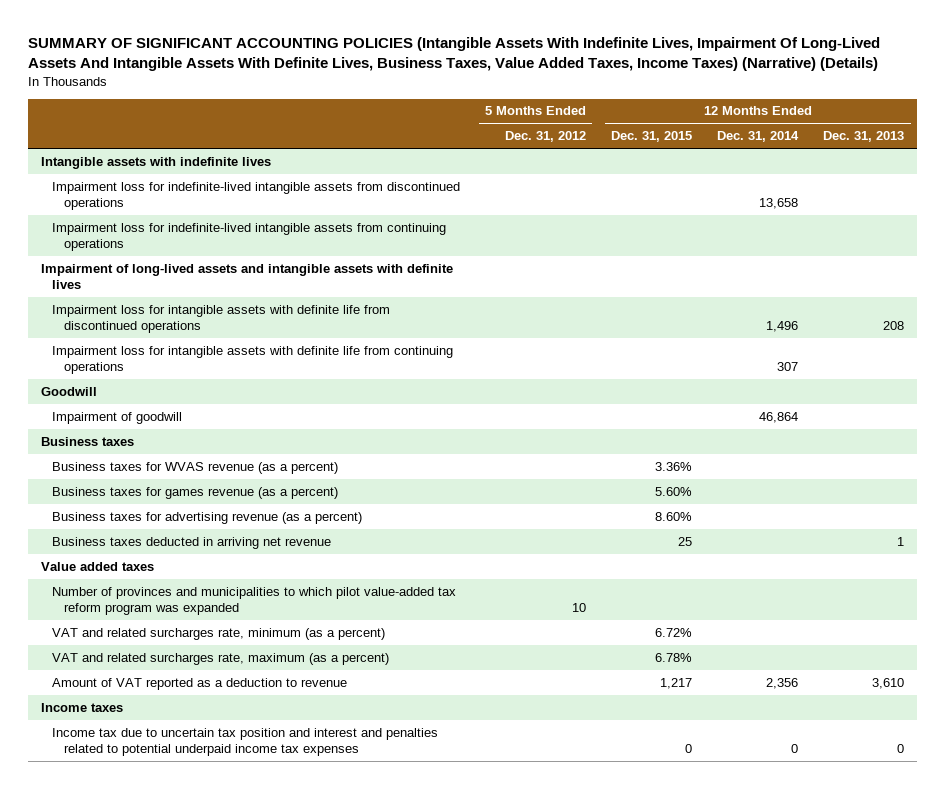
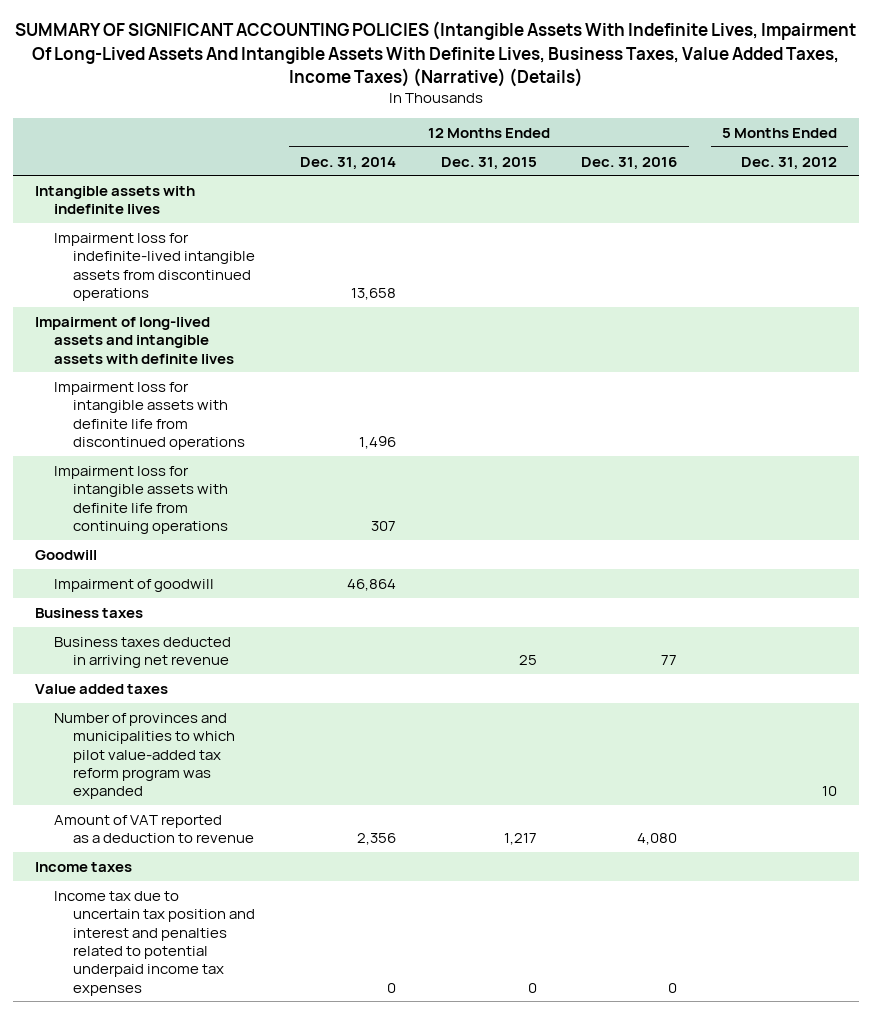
[823,131,905,143] Dec. 31, 2013 -> none
none -> [581,156,678,170] Dec. 31, 2016
[52,222,447,252] Impairment loss for indefinite-lived intangible assets from continuing operations -> none
[52,461,339,474] Business taxes for WVAS revenue (as a percent) -> none
[52,486,339,499] Business taxes for games revenue (as a percent) -> none
[52,511,363,524] Business taxes for advertising revenue (as a percent) -> none
[52,627,386,640] VAT and related surcharges rate, minimum (as a percent) -> none
[52,652,390,665] VAT and related surcharges rate, maximum (as a percent) -> none

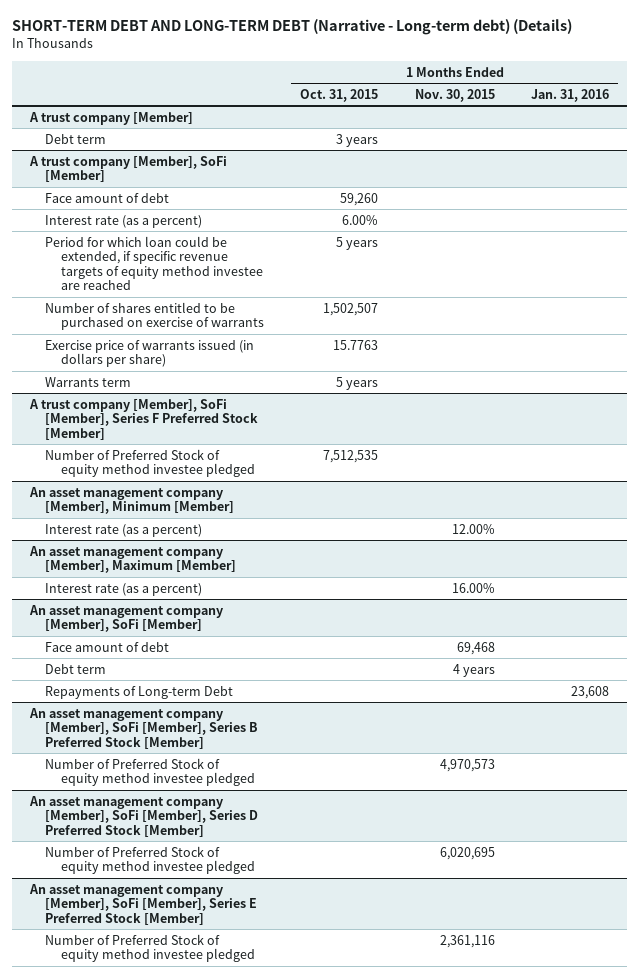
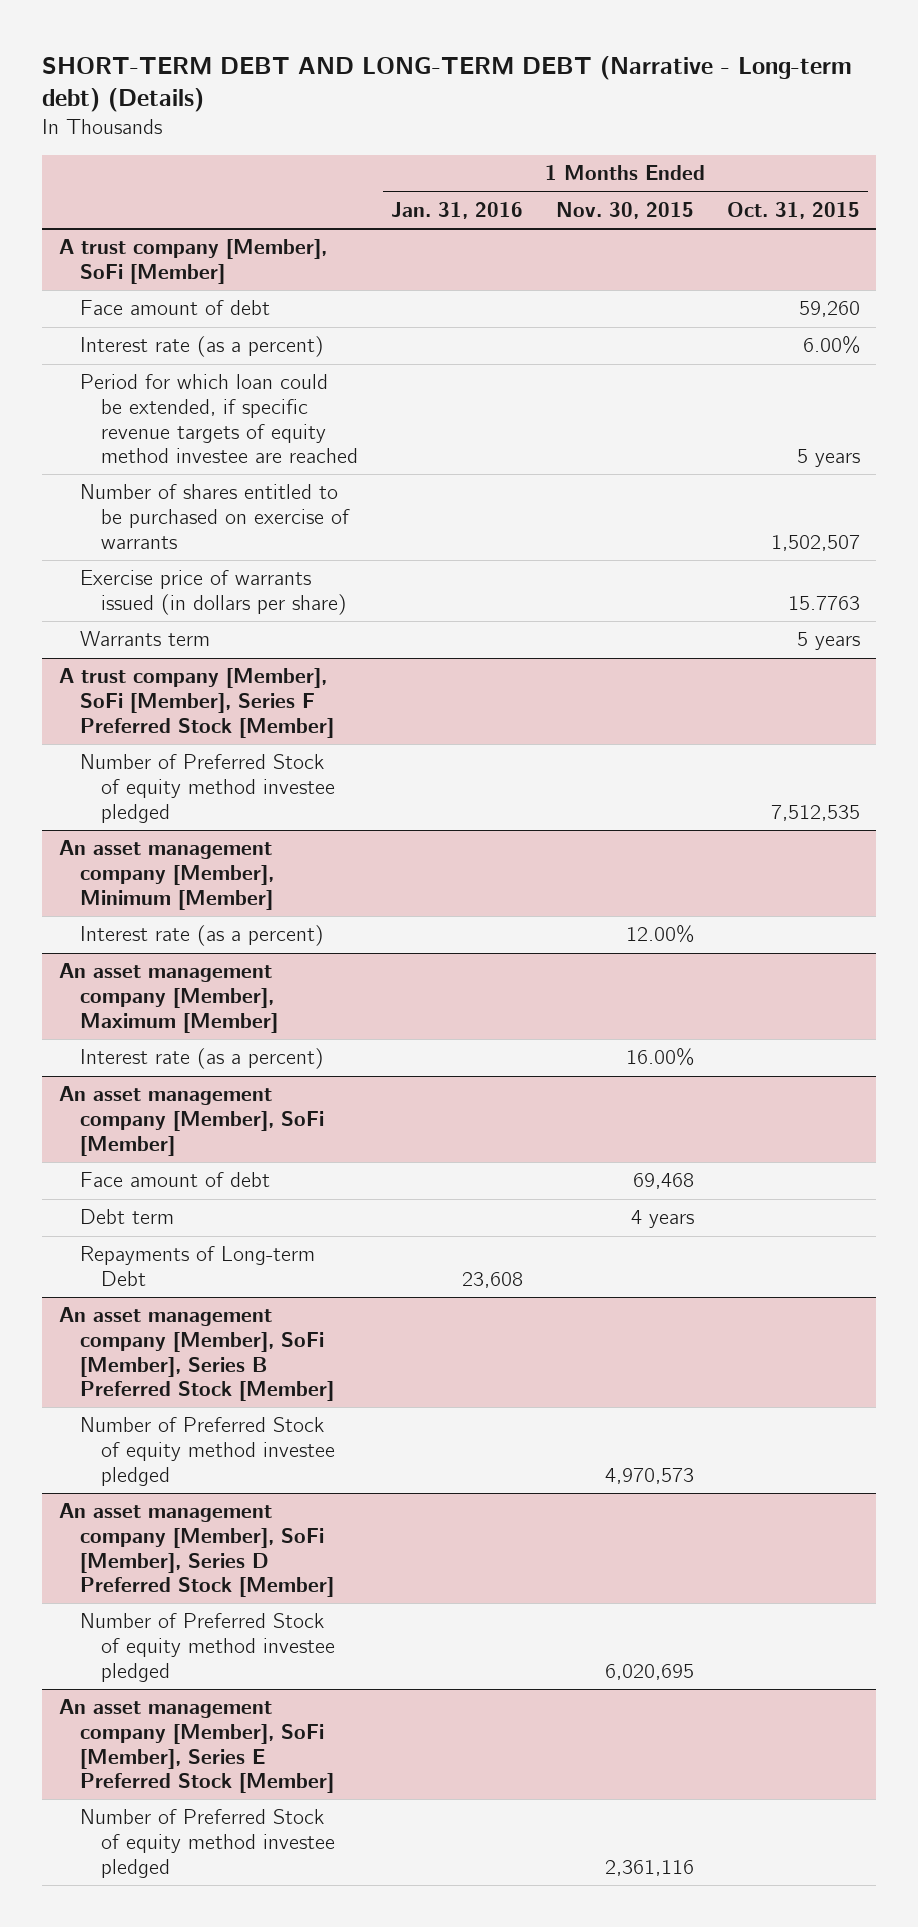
[29,111,194,125] A trust company [Member] -> none
[45,133,107,144] Debt term -> none

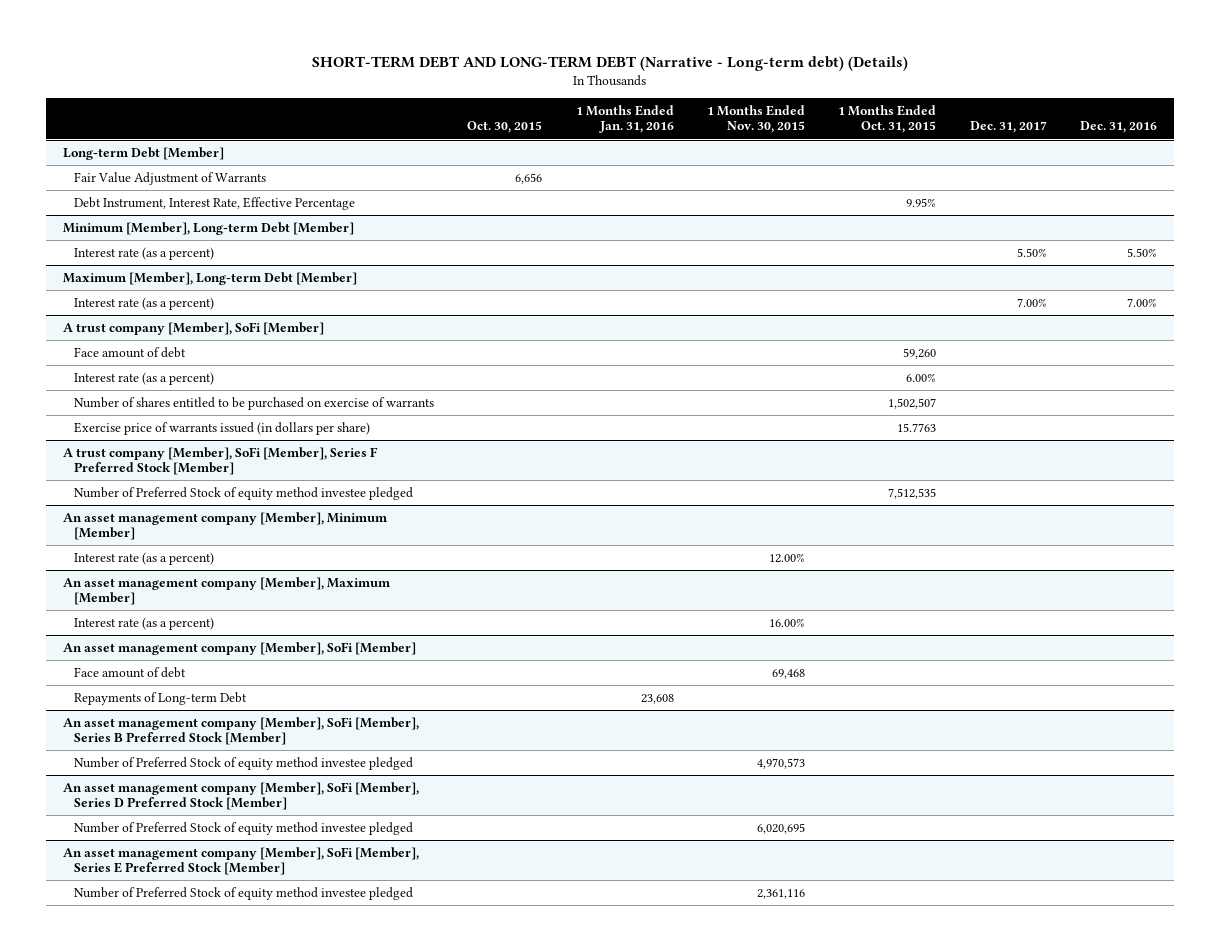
none -> [467,121,543,134] Oct. 30, 2015
none -> [969,121,1047,134] Dec. 31, 2017
none -> [1080,121,1158,134] Dec. 31, 2016
none -> [62,146,224,160] Long-term Debt [Member]
none -> [73,171,266,185] Fair Value Adjustment of Warrants
none -> [73,196,355,210] Debt Instrument, Interest Rate, Effective Percentage
none -> [62,221,354,235] Minimum [Member], Long-term Debt [Member]
none -> [73,246,214,260] Interest rate (as a percent)
none -> [62,271,357,285] Maximum [Member], Long-term Debt [Member]
none -> [73,296,214,310] Interest rate (as a percent)
[79,374,359,464] Period for which loan could be extended, if specific revenue targets of equity method investee are reached -> none
[79,631,210,647] Warrants term -> none
[79,1209,174,1225] Debt term -> none

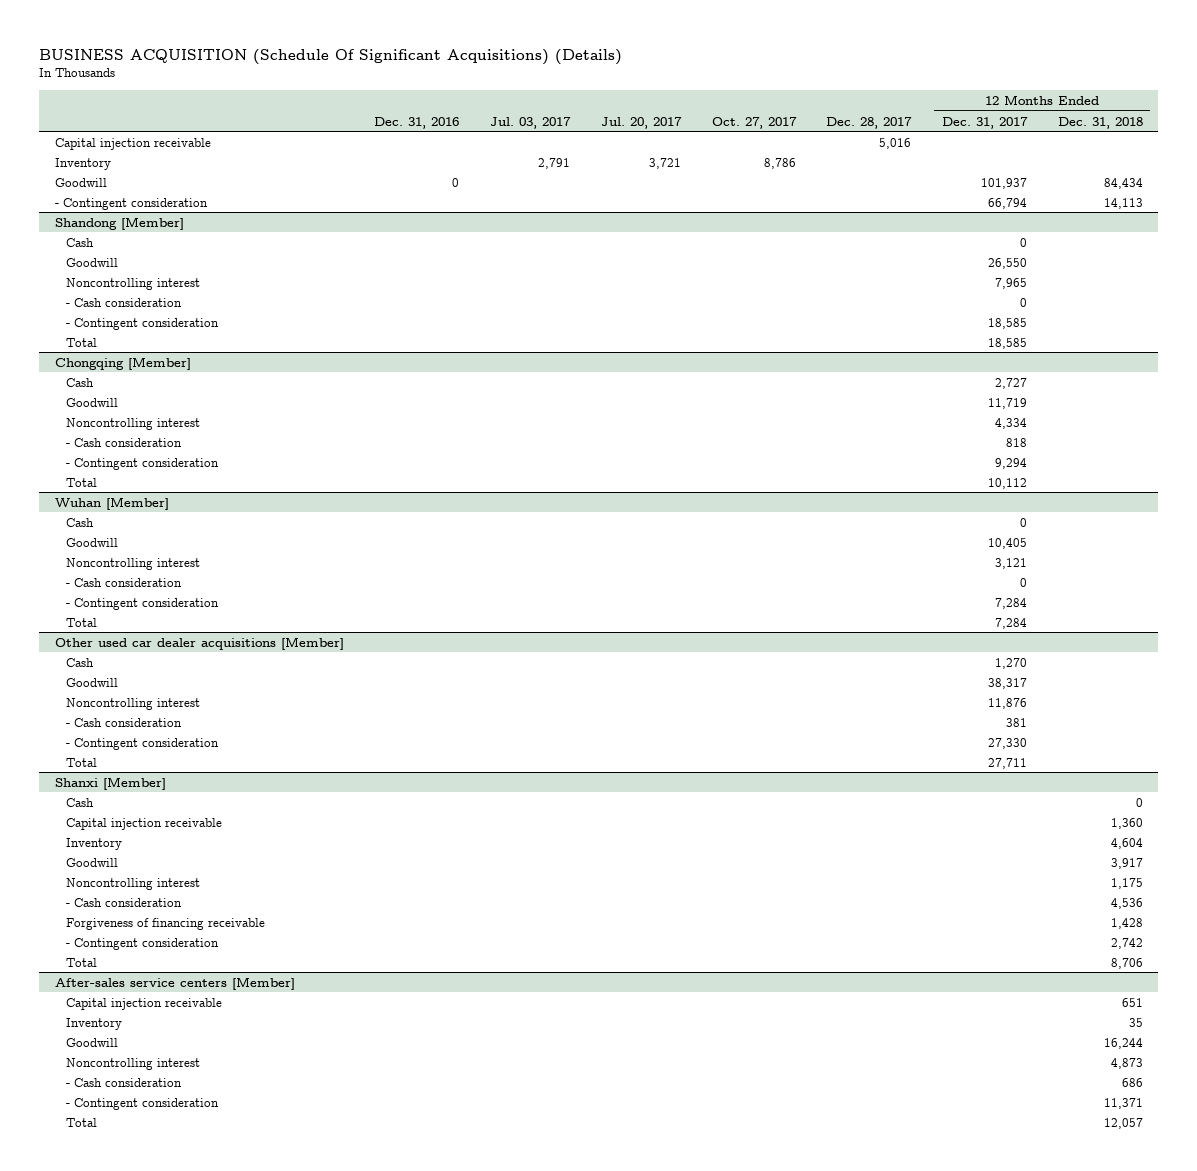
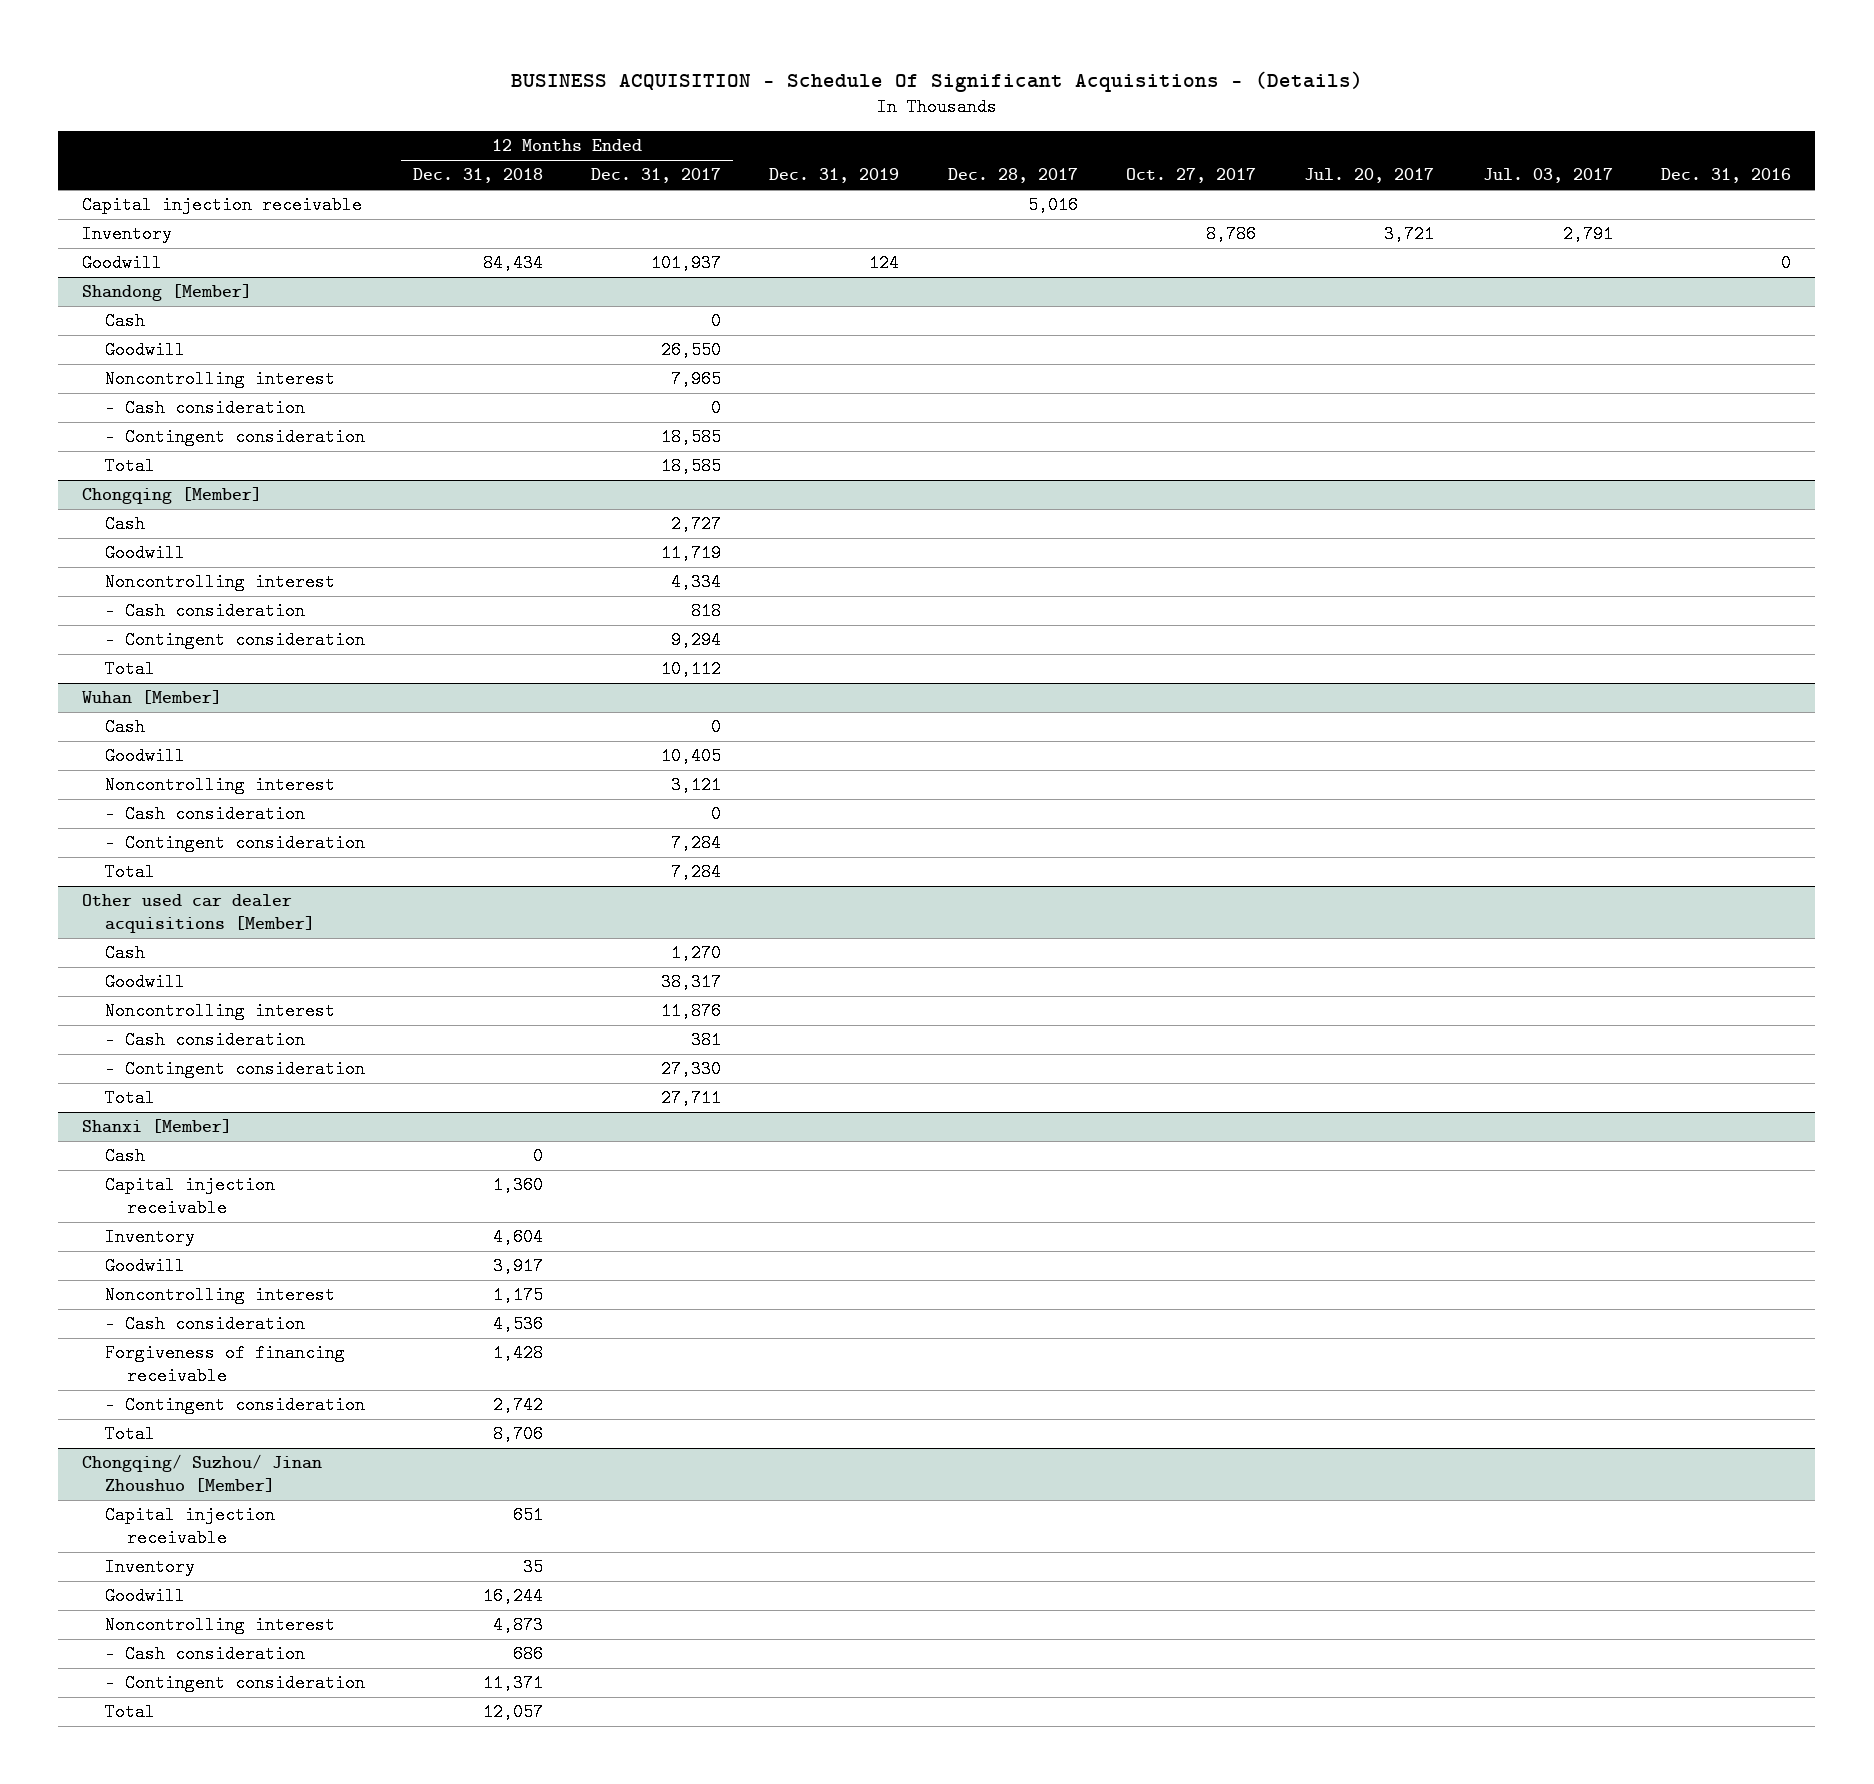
[39,48,623,65] BUSINESS ACQUISITION (Schedule Of Significant Acquisitions) (Details) -> [510,71,1363,93] BUSINESS ACQUISITION - Schedule Of Significant Acquisitions - (Details)
none -> [769,168,900,184] Dec. 31, 2019
[54,197,208,210] - Contingent consideration -> none
[54,976,295,990] After-sales service centers [Member] -> [82,1454,323,1492] Chongqing/ Suzhou/ Jinan Zhoushuo [Member]

